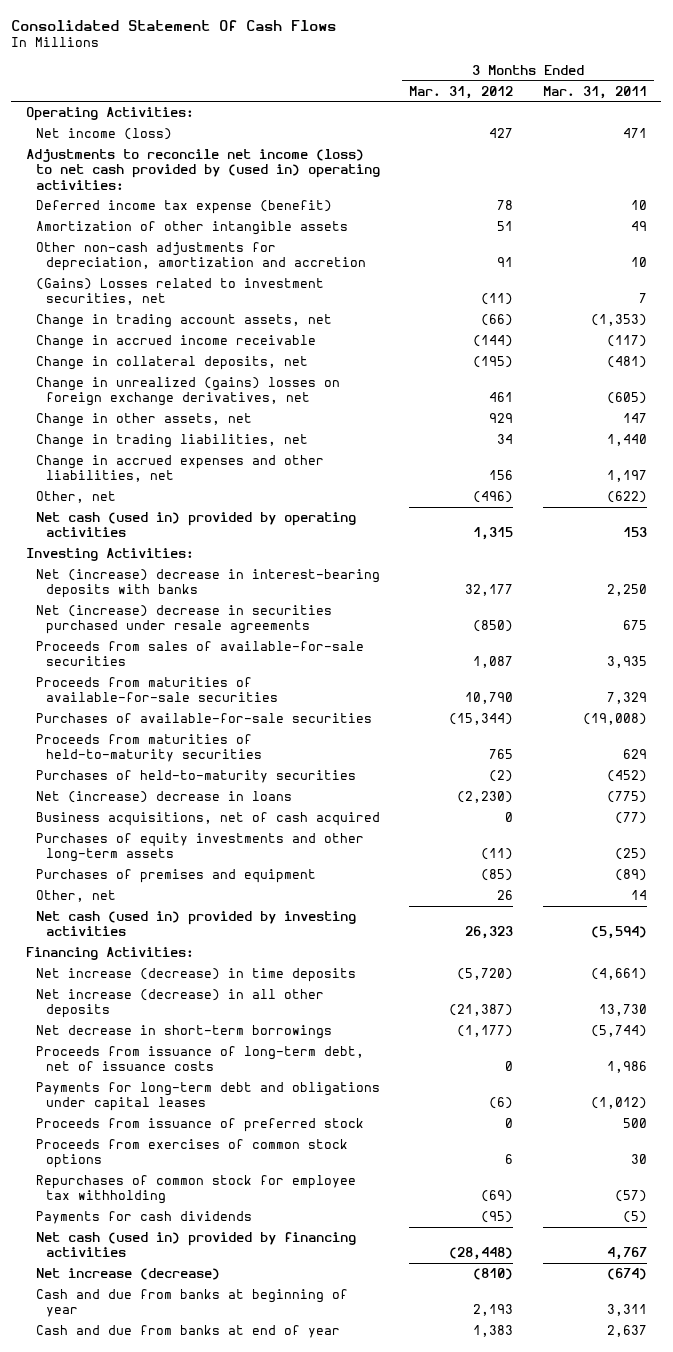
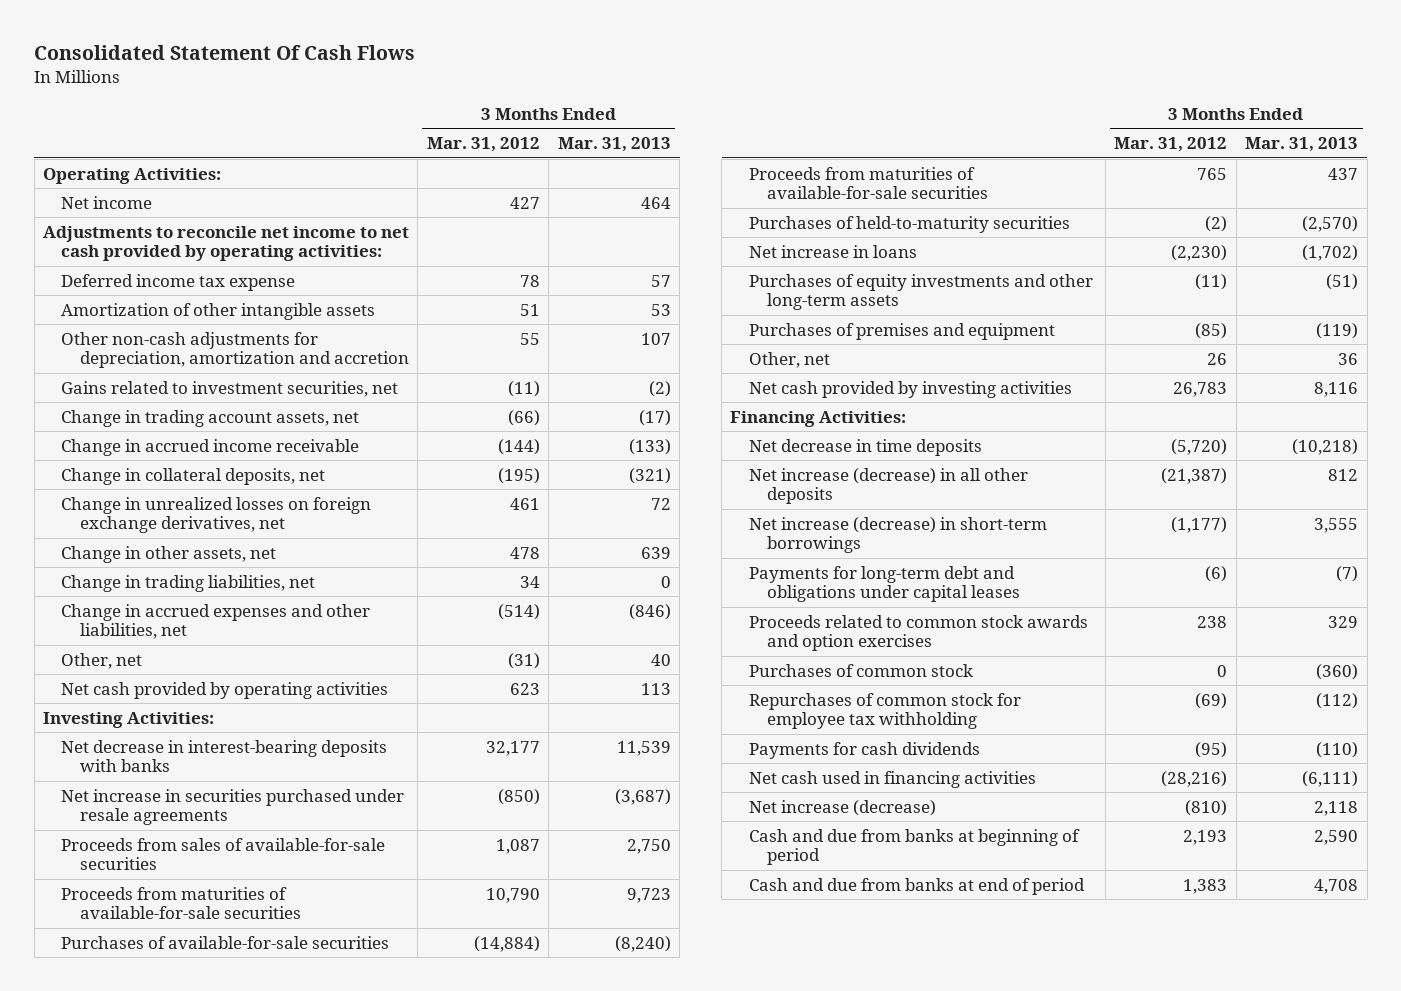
[542,85,647,99] Mar. 31, 2011 -> none
none -> [557,137,671,153] Mar. 31, 2013
[36,128,173,141] Net income (loss) -> [61,195,153,209] Net income
[26,149,381,190] Adjustments to reconcile net income (loss) to net cash provided by (used in) operating activities: -> [42,225,409,262] Adjustments to reconcile net income to net cash provided by operating activities:
[36,200,333,215] Deferred income tax expense (benefit) -> [61,273,296,291] Deferred income tax expense
[497,257,514,268] 91 -> [519,332,540,345] 55
[36,278,325,306] (Gains) Losses related to investment securities, net -> [61,380,399,397] Gains related to investment securities, net
[36,377,341,407] Change in unrealized (gains) losses on foreign exchange derivatives, net -> [61,496,372,534] Change in unrealized losses on foreign exchange derivatives, net
[489,413,514,424] 929 -> [509,546,540,559] 478
[489,470,514,481] 156 -> [497,603,540,620] (514)
[473,491,514,504] (496) -> [507,652,540,669] (31)
[36,512,357,538] Net cash (used in) provided by operating activities -> [61,681,389,699] Net cash provided by operating activities
[473,527,514,541] 1,315 -> [509,682,540,695] 623
[36,569,381,599] Net (increase) decrease in interest-bearing deposits with banks -> [61,739,388,773] Net decrease in interest-bearing deposits with banks
[36,605,333,635] Net (increase) decrease in securities purchased under resale agreements -> [61,788,405,826] Net increase in securities purchased under resale agreements
[449,713,514,726] (15,344) -> [473,935,540,952] (14,884)
[36,734,262,763] Proceeds from maturities of held-to-maturity securities -> [748,166,989,200] Proceeds from maturities of available-for-sale securities
[36,812,381,827] Business acquisitions, net of cash acquired -> none
[36,791,293,804] Net (increase) decrease in loans -> [748,244,917,258] Net increase in loans
[36,911,357,937] Net cash (used in) provided by investing activities -> [748,380,1072,398] Net cash provided by investing activities
[465,926,514,940] 26,323 -> [1173,381,1228,397] 26,783
[36,968,357,983] Net increase (decrease) in time deposits -> [748,438,982,456] Net decrease in time deposits
[36,1046,365,1072] Proceeds from issuance of long-term debt, net of issuance costs -> none
[36,1025,333,1040] Net decrease in short-term borrowings -> [748,516,1047,554] Net increase (decrease) in short-term borrowings
[36,1118,365,1133] Proceeds from issuance of preferred stock -> none
[36,1139,349,1169] Proceeds from exercises of common stock options -> [748,614,1088,652] Proceeds related to common stock awards and option exercises
[505,1154,514,1165] 6 -> [1197,615,1228,628] 238
none -> [748,663,973,677] Purchases of common stock
[36,1232,357,1258] Net cash (used in) provided by financing activities -> [748,770,1036,788] Net cash used in financing activities
[449,1247,514,1261] (28,448) -> [1161,770,1228,787] (28,216)
[36,1289,349,1318] Cash and due from banks at beginning of year -> [748,828,1080,866] Cash and due from banks at beginning of period
[36,1325,341,1339] Cash and due from banks at end of year -> [748,877,1085,895] Cash and due from banks at end of period

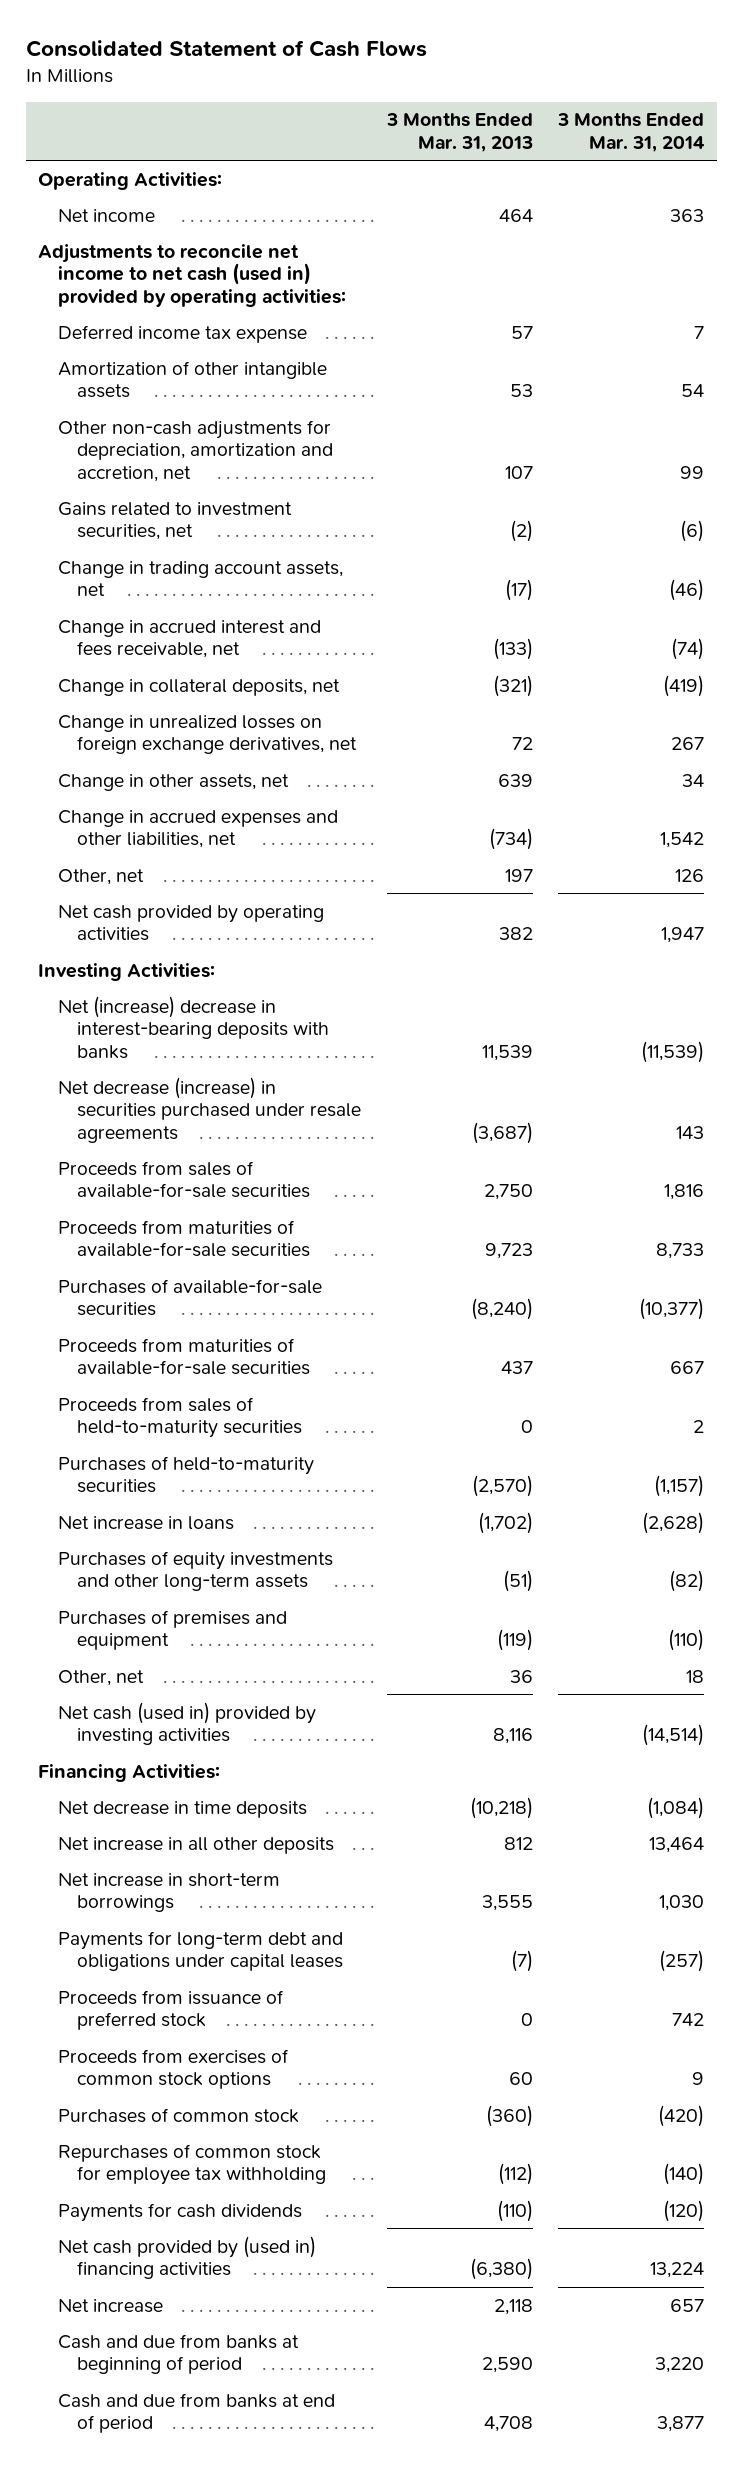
[34,45,416,61] Consolidated Statement Of Cash Flows -> [25,39,427,57] Consolidated Statement of Cash Flows
[426,137,540,153] Mar. 31, 2012 -> none
none -> [557,113,706,152] 3 Months Ended Mar. 31, 2014
[42,225,409,262] Adjustments to reconcile net income to net cash provided by operating activities: -> [38,243,346,308] Adjustments to reconcile net income to net cash (used in) provided by operating activities:
[61,331,409,369] Other non-cash adjustments for depreciation, amortization and accretion -> [57,419,333,483] Other non-cash adjustments for depreciation, amortization and accretion, net
[61,438,360,456] Change in accrued income receivable -> [57,619,321,659] Change in accrued interest and fees receivable, net
[61,574,316,592] Change in trading liabilities, net -> none
[628,603,671,620] (846) -> [488,828,533,851] (734)
[650,653,671,666] 40 -> [504,868,533,882] 197
[640,682,671,695] 113 -> [498,927,533,941] 382
[61,739,388,773] Net decrease in interest-bearing deposits with banks -> [57,995,329,1060] Net (increase) decrease in interest-bearing deposits with banks
[61,788,405,826] Net increase in securities purchased under resale agreements -> [57,1076,361,1144] Net decrease (increase) in securities purchased under resale agreements
none -> [57,1396,302,1439] Proceeds from sales of held-to-maturity securities
[748,380,1072,398] Net cash provided by investing activities -> [57,1701,316,1746] Net cash (used in) provided by investing activities
[748,467,1028,505] Net increase (decrease) in all other deposits -> [57,1836,334,1854] Net increase in all other deposits
[748,516,1047,554] Net increase (decrease) in short-term borrowings -> [57,1872,280,1913] Net increase in short-term borrowings
none -> [57,1989,284,2031] Proceeds from issuance of preferred stock
[748,614,1088,652] Proceeds related to common stock awards and option exercises -> [57,2048,289,2090] Proceeds from exercises of common stock options
[1328,615,1359,628] 329 -> [508,2072,533,2086] 60
[748,770,1036,788] Net cash used in financing activities -> [57,2235,316,2280] Net cash provided by (used in) financing activities
[1302,770,1359,787] (6,111) -> [469,2258,533,2281] (6,380)
[748,799,936,816] Net increase (decrease) -> [57,2298,163,2313] Net increase

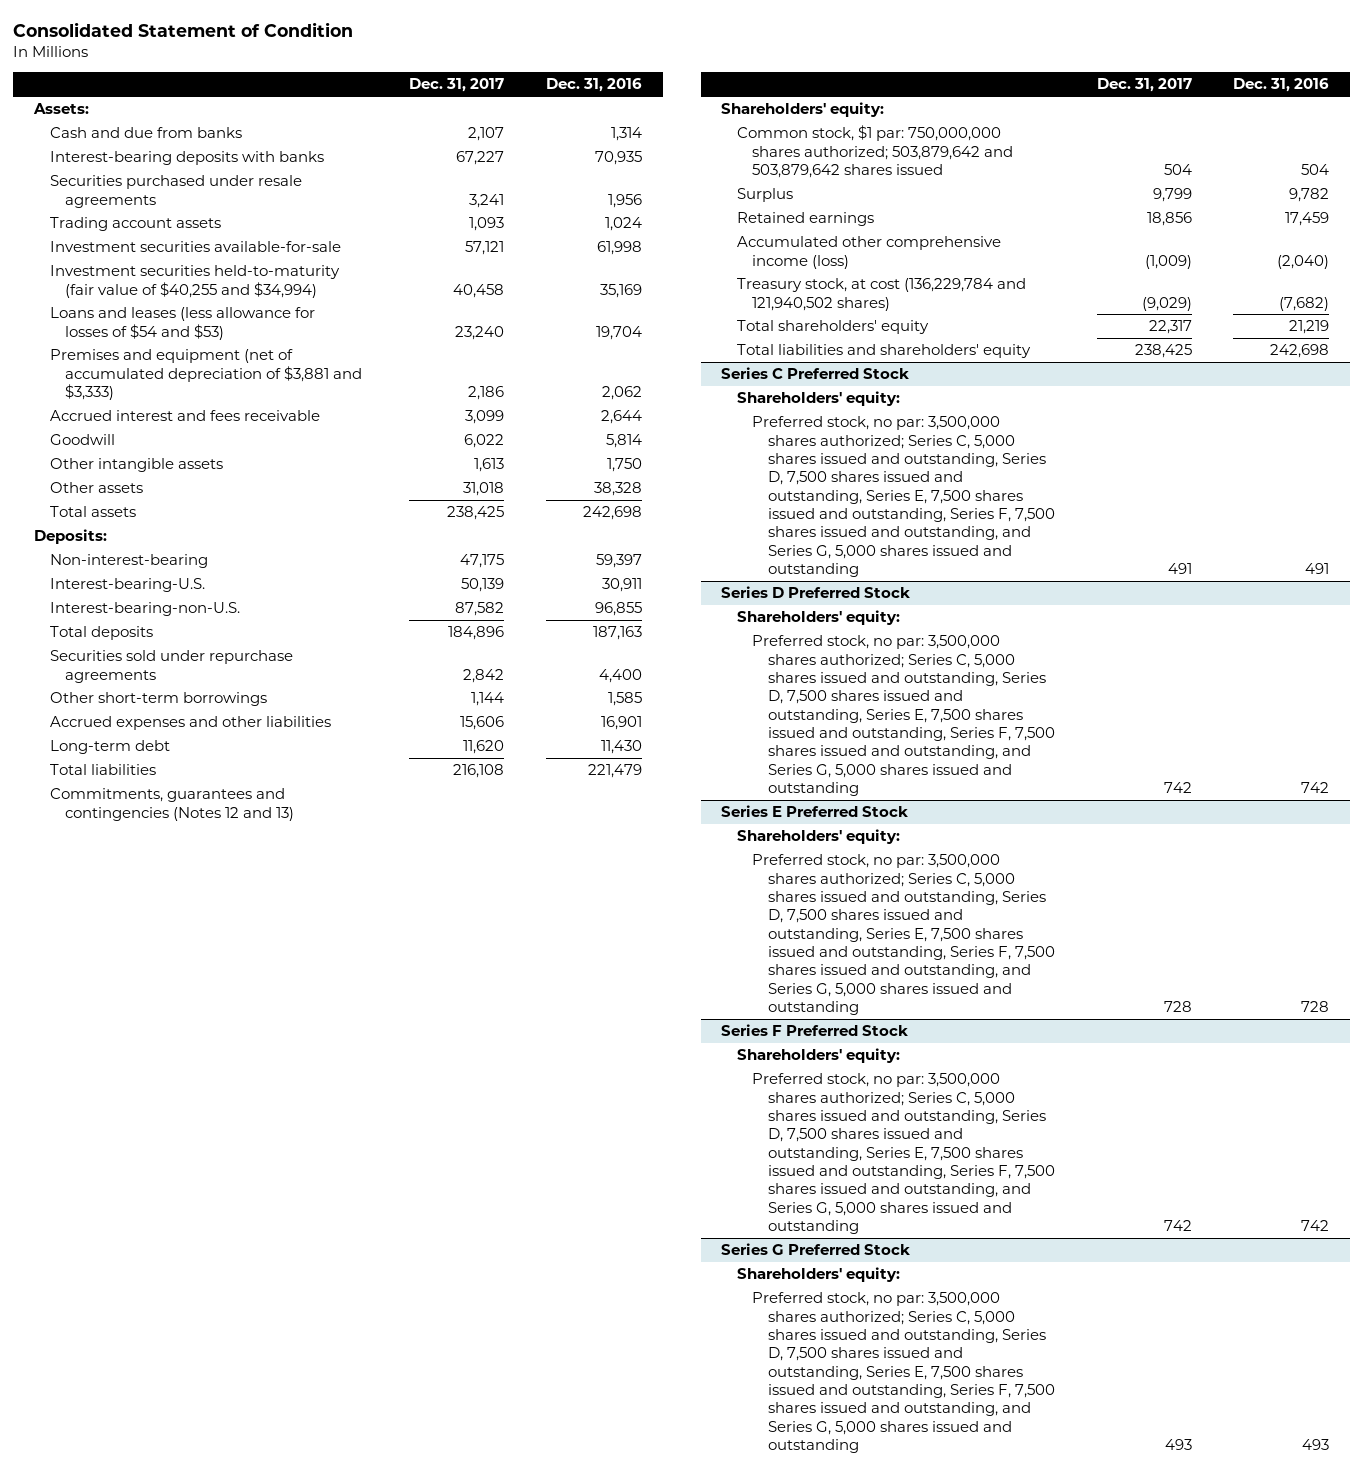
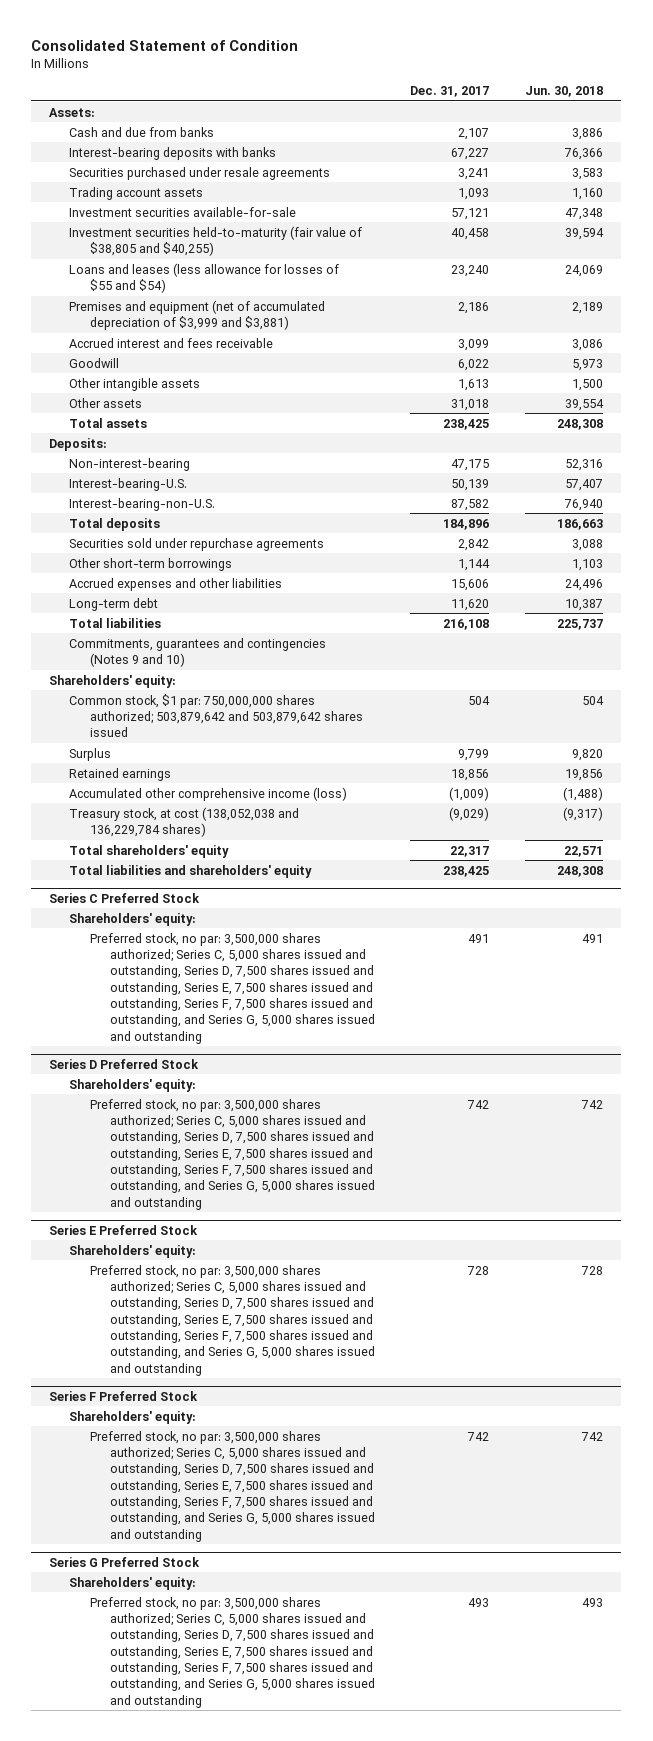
[546,78,643,93] Dec. 31, 2016 -> none
none -> [525,86,604,98] Jun. 30, 2018
[49,265,340,298] Investment securities held-to-maturity (fair value of $40,255 and $34,994) -> [69,225,363,256] Investment securities held-to-maturity (fair value of $38,805 and $40,255)
[49,307,315,340] Loans and leases (less allowance for losses of $54 and $53) -> [69,262,340,293] Loans and leases (less allowance for losses of $55 and $54)
[49,349,363,400] Premises and equipment (net of accumulated depreciation of $3,881 and $3,333) -> [69,299,326,330] Premises and equipment (net of accumulated depreciation of $3,999 and $3,881)
[49,788,295,821] Commitments, guarantees and contingencies (Notes 12 and 13) -> [69,637,327,667] Commitments, guarantees and contingencies (Notes 9 and 10)
[736,278,1026,311] Treasury stock, at cost (136,229,784 and 121,940,502 shares) -> [69,806,300,837] Treasury stock, at cost (138,052,038 and 136,229,784 shares)

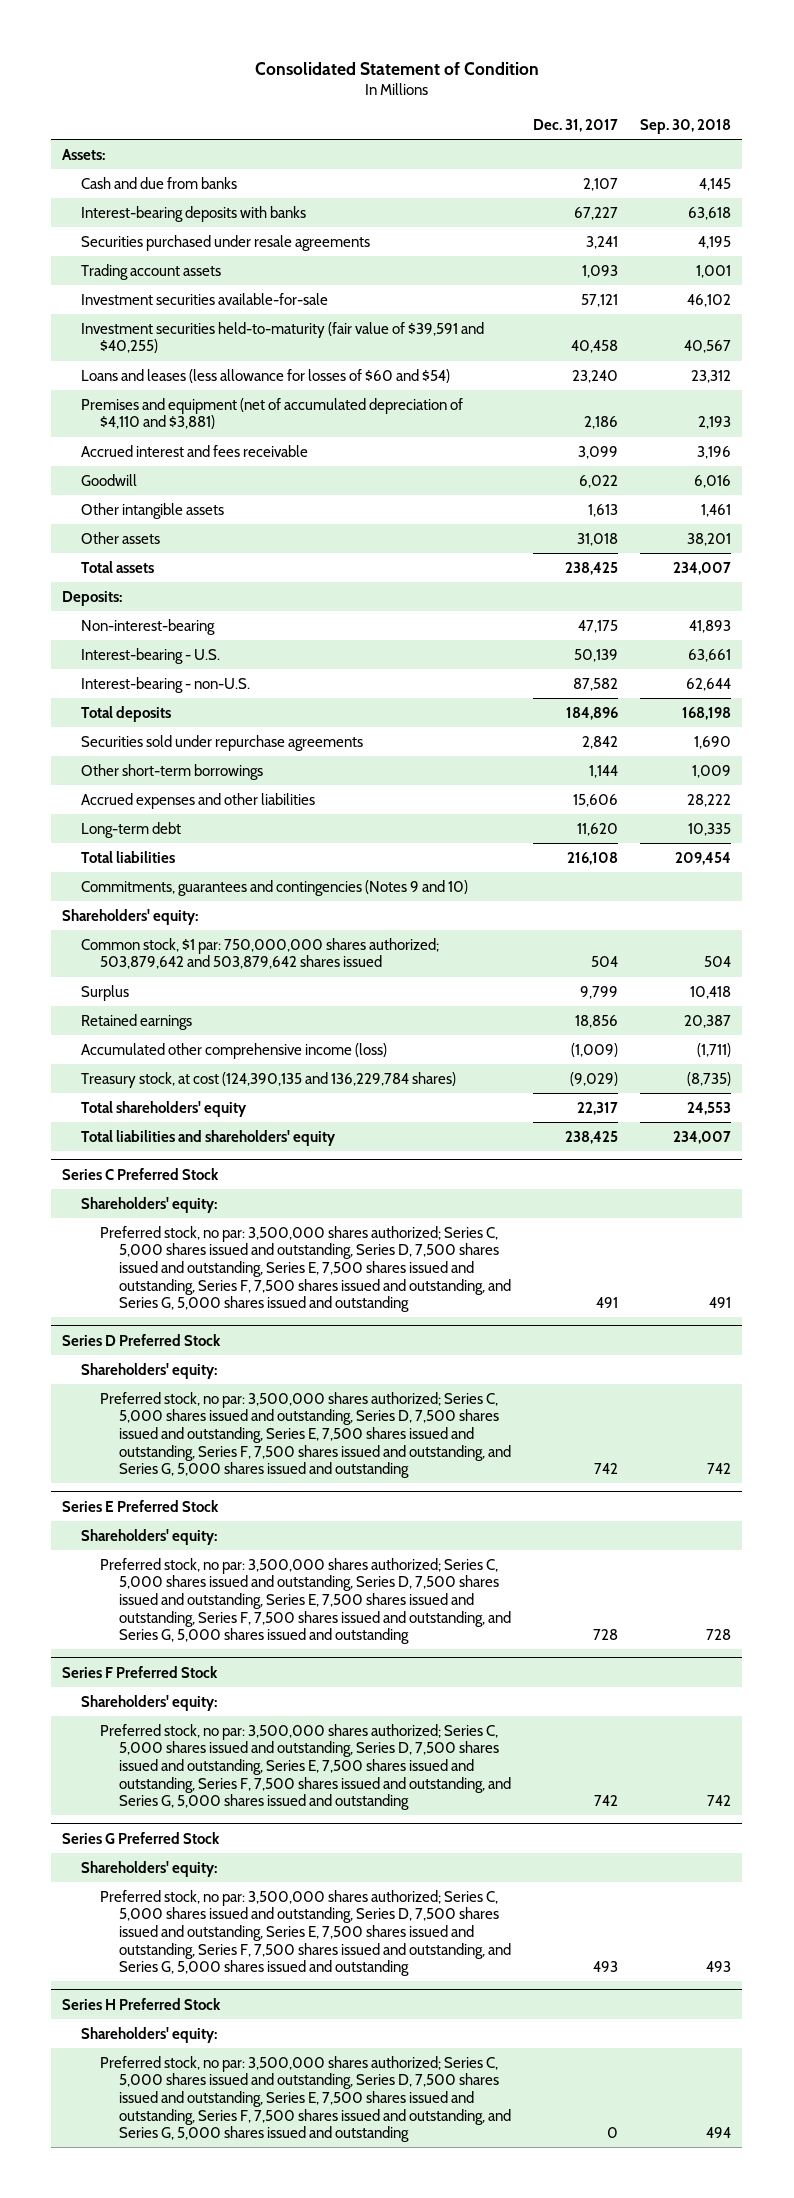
[525,86,604,98] Jun. 30, 2018 -> none
none -> [640,118,732,134] Sep. 30, 2018
[69,225,363,256] Investment securities held-to-maturity (fair value of $38,805 and $40,255) -> [81,321,485,354] Investment securities held-to-maturity (fair value of $39,591 and $40,255)
[69,262,340,293] Loans and leases (less allowance for losses of $55 and $54) -> [81,368,451,383] Loans and leases (less allowance for losses of $60 and $54)
[69,299,326,330] Premises and equipment (net of accumulated depreciation of $3,999 and $3,881) -> [81,397,464,430] Premises and equipment (net of accumulated depreciation of $4,110 and $3,881)
[69,477,188,491] Interest-bearing-U.S. -> [81,647,221,664] Interest-bearing - U.S.
[69,497,216,511] Interest-bearing-non-U.S. -> [81,676,251,693] Interest-bearing - non-U.S.
[69,806,300,837] Treasury stock, at cost (138,052,038 and 136,229,784 shares) -> [81,1071,457,1088] Treasury stock, at cost (124,390,135 and 136,229,784 shares)
none -> [62,1997,222,2010] Series H Preferred Stock
none -> [81,2026,218,2043] Shareholders' equity:
none -> [100,2055,511,2143] Preferred stock, no par: 3,500,000 shares authorized; Series C, 5,000 shares issued and outstanding, Series D, 7,500 shares issued and outstanding, Series E, 7,500 shares issued and outstanding, Series F, 7,500 shares issued and outstanding, and Series G, 5,000 shares issued and outstanding

